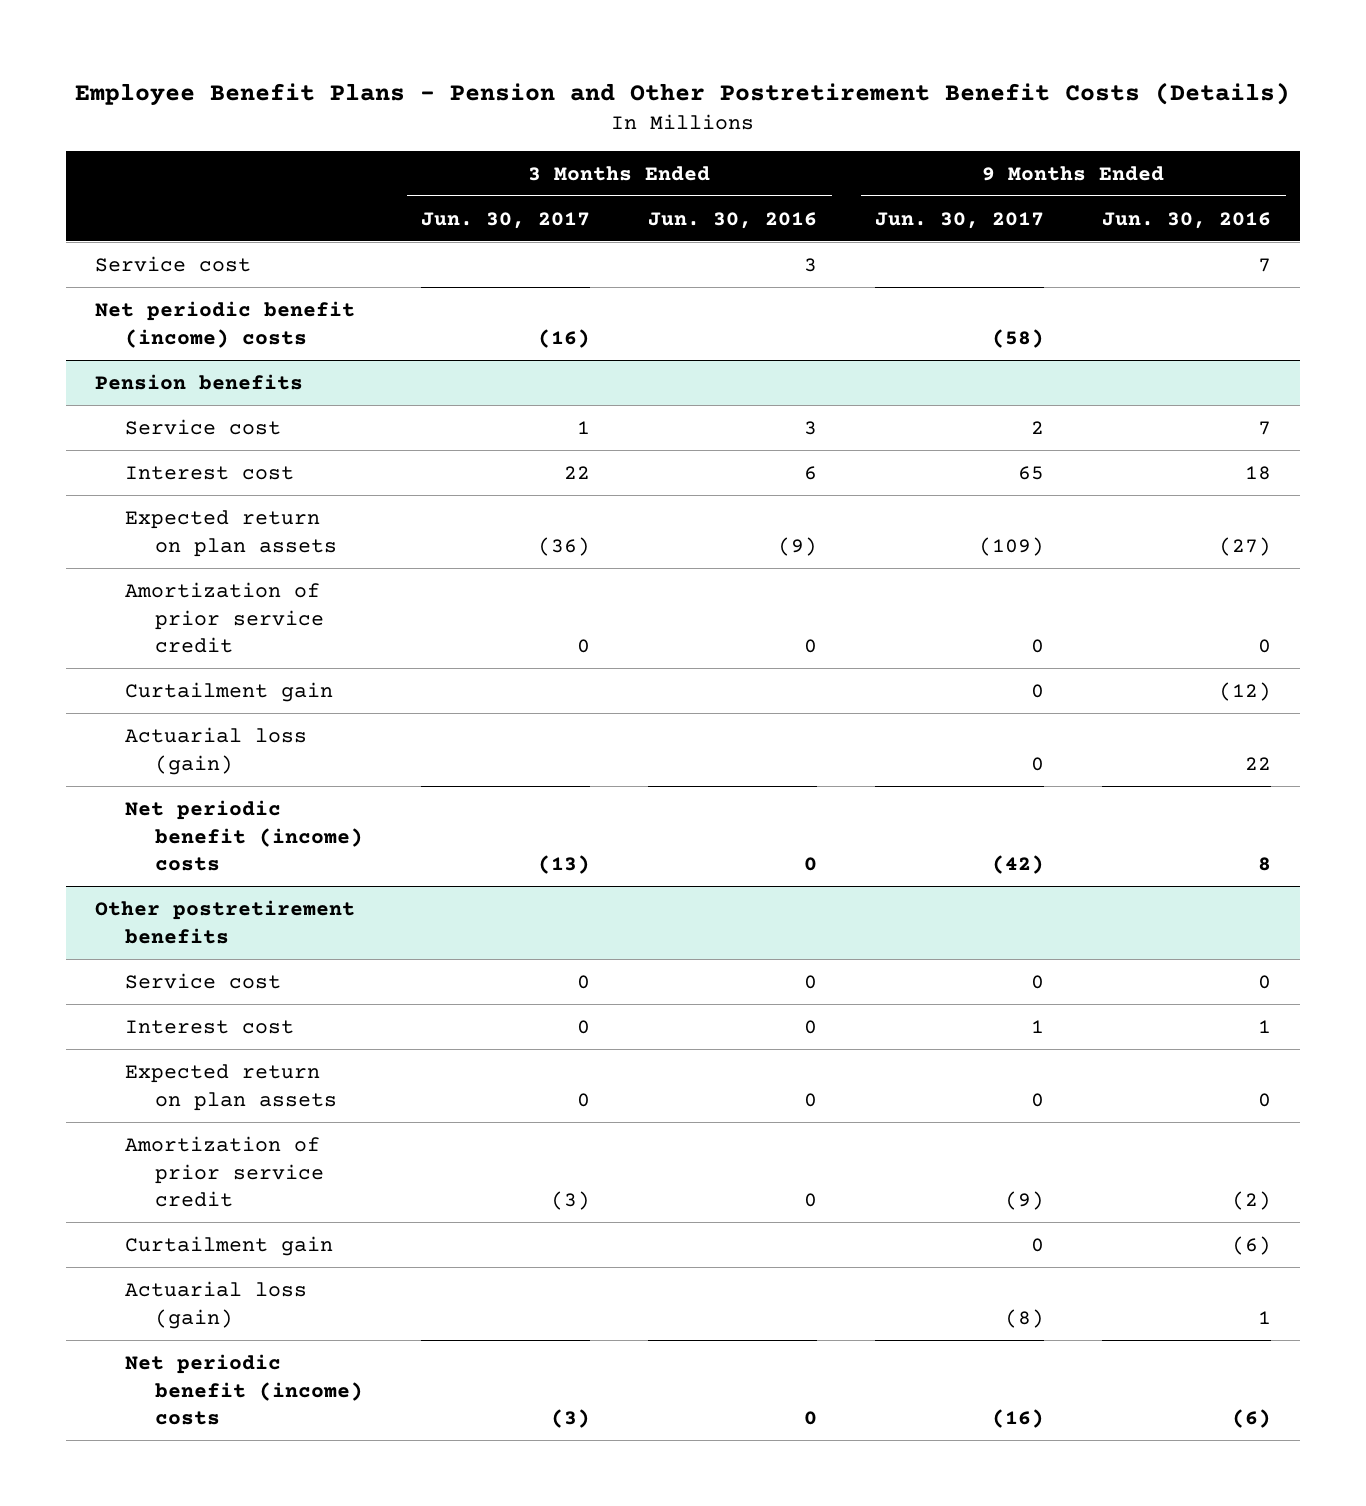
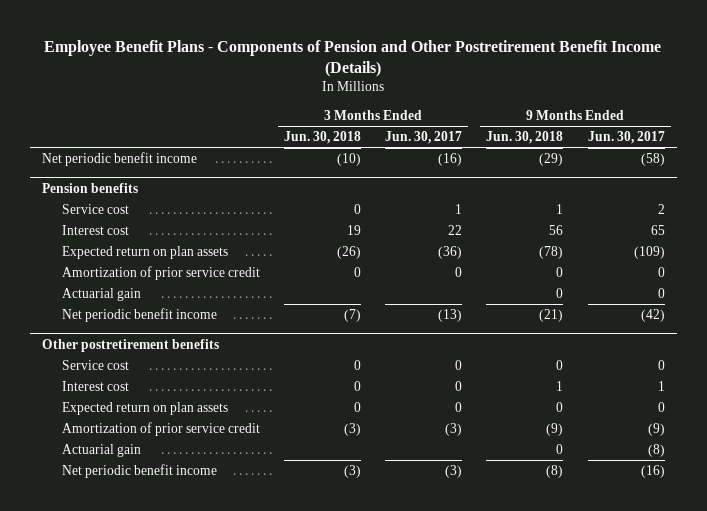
[75,81,1291,106] Employee Benefit Plans - Pension and Other Postretirement Benefit Costs (Details) -> [44,39,662,77] Employee Benefit Plans - Components of Pension and Other Postretirement Benefit Income (Details)
[648,211,818,229] Jun. 30, 2016 -> none
[1102,211,1272,229] Jun. 30, 2016 -> none
none -> [283,131,361,145] Jun. 30, 2018
none -> [486,131,564,145] Jun. 30, 2018
[94,255,251,272] Service cost -> none
[94,300,355,348] Net periodic benefit (income) costs -> [42,152,198,167] Net periodic benefit income
[125,681,334,702] Curtailment gain -> none
[125,726,308,775] Actuarial loss (gain) -> [61,288,141,302] Actuarial gain
[125,799,364,872] Net periodic benefit (income) costs -> [61,308,217,323] Net periodic benefit income
[125,1235,334,1256] Curtailment gain -> none
[125,1280,308,1329] Actuarial loss (gain) -> [61,444,141,458] Actuarial gain
[125,1353,364,1426] Net periodic benefit (income) costs -> [61,464,217,479] Net periodic benefit income

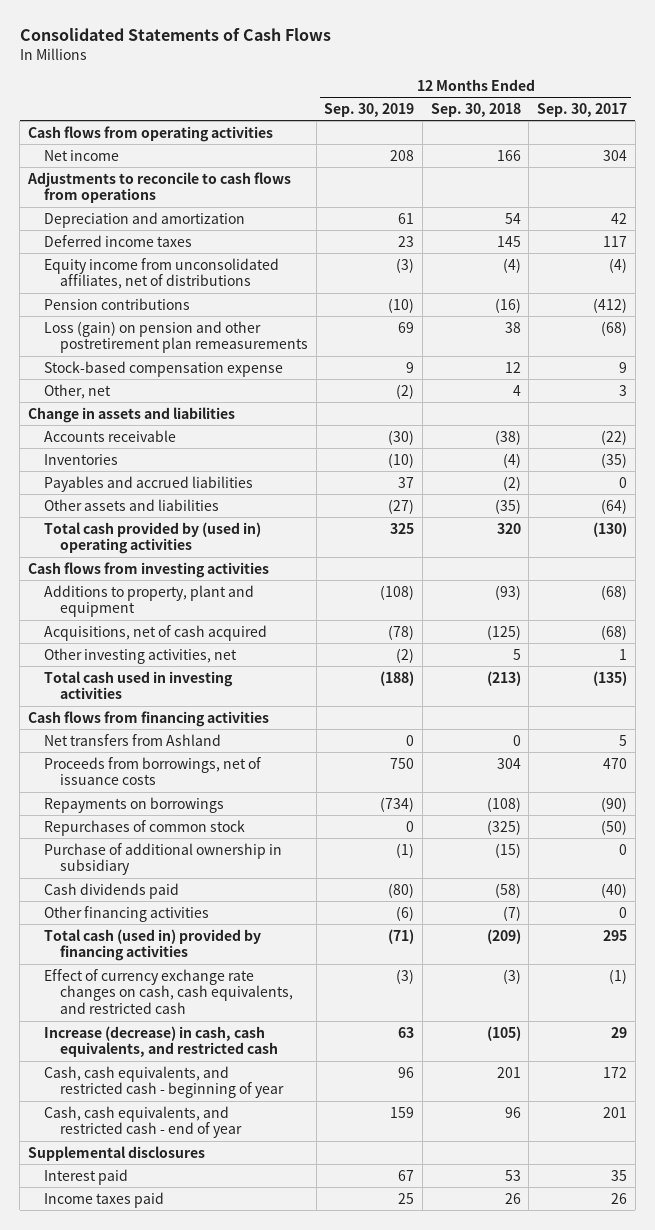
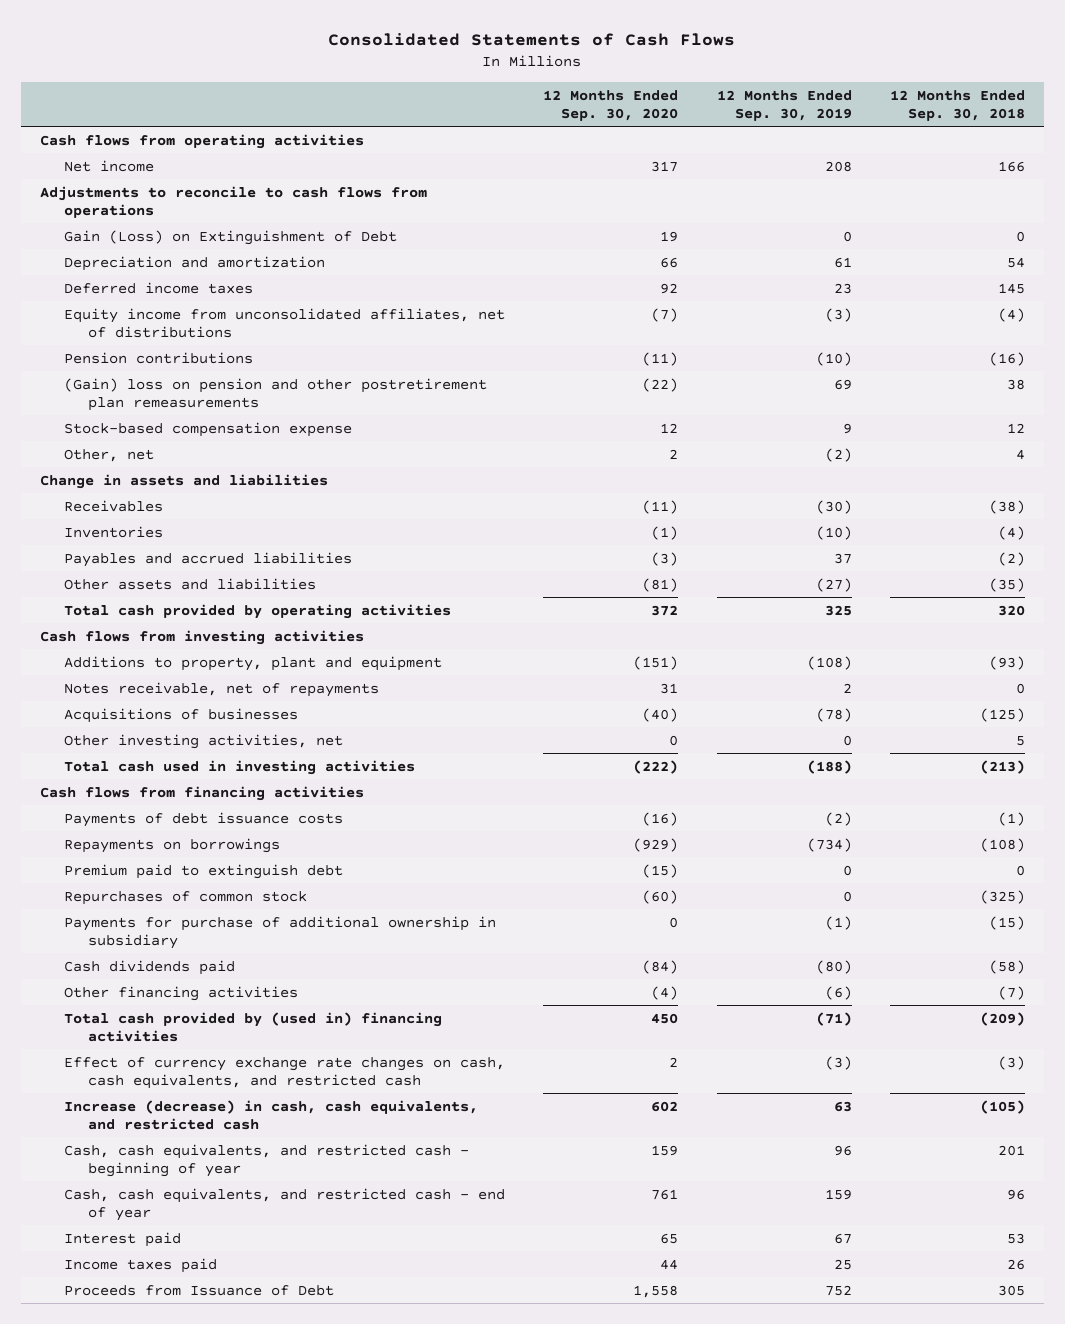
[536,102,627,117] Sep. 30, 2017 -> none
none -> [543,89,679,121] 12 Months Ended Sep. 30, 2020
none -> [64,229,398,245] Gain (Loss) on Extinguishment of Debt
[43,320,309,354] Loss (gain) on pension and other postretirement plan remeasurements -> [64,377,488,411] (Gain) loss on pension and other postretirement plan remeasurements
[43,429,176,442] Accounts receivable -> [64,499,164,512] Receivables
[43,521,261,555] Total cash provided by (used in) operating activities -> [64,603,452,619] Total cash provided by operating activities
none -> [64,681,380,697] Notes receivable, net of repayments
[43,624,267,641] Acquisitions, net of cash acquired -> [64,707,299,723] Acquisitions of businesses
[396,647,415,663] (2) -> [842,734,852,746] 0
[43,733,221,746] Net transfers from Ashland -> none
[43,756,261,786] Proceeds from borrowings, net of issuance costs -> none
none -> [64,811,344,827] Payments of debt issuance costs
none -> [64,863,344,879] Premium paid to extinguish debt
[43,842,282,876] Purchase of additional ownership in subsidiary -> [64,915,497,949] Payments for purchase of additional ownership in subsidiary
[43,928,261,962] Total cash (used in) provided by financing activities -> [64,1011,443,1042] Total cash provided by (used in) financing activities
[27,1145,205,1161] Supplemental disclosures -> none
none -> [64,1284,335,1296] Proceeds from Issuance of Debt

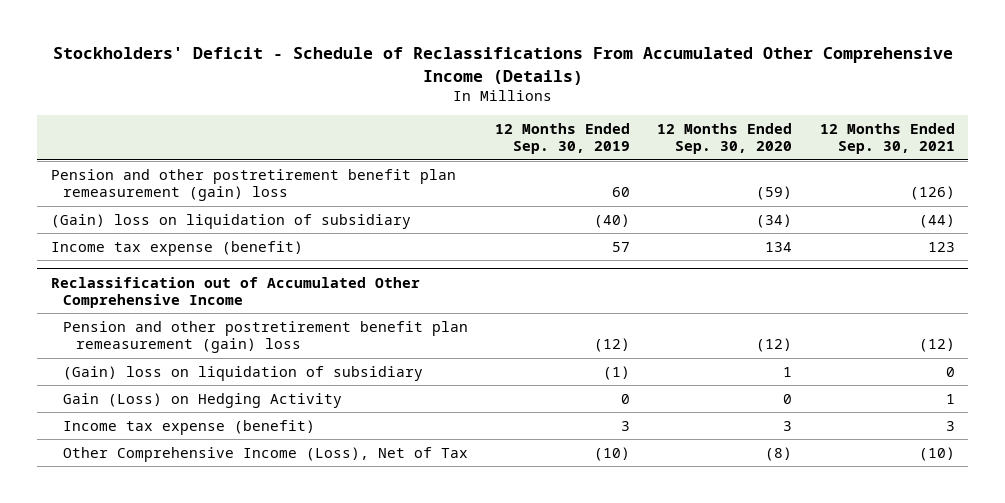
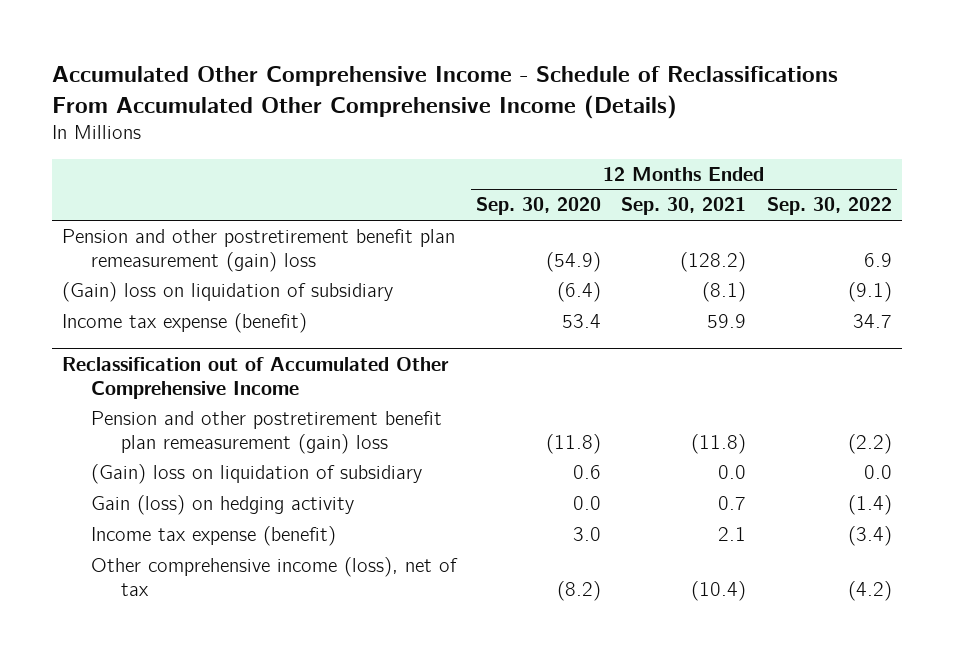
[52,47,953,85] Stockholders' Deficit - Schedule of Reclassifications From Accumulated Other Comprehensive Income (Details) -> [51,66,838,119] Accumulated Other Comprehensive Income - Schedule of Reclassifications From Accumulated Other Comprehensive Income (Details)
[495,122,631,155] 12 Months Ended Sep. 30, 2019 -> none
none -> [766,197,892,216] Sep. 30, 2022
[756,186,793,201] (59) -> [546,251,602,272] (54.9)
[909,186,955,201] (126) -> [680,251,747,272] (128.2)
[756,213,793,228] (34) -> [557,282,602,303] (6.4)
[918,213,955,228] (44) -> [702,282,747,303] (8.1)
[765,241,793,252] 134 -> [562,314,602,329] 53.4
[927,241,955,252] 123 -> [707,314,747,329] 59.9
[756,338,793,353] (12) -> [546,433,602,454] (11.8)
[918,338,955,353] (12) -> [691,433,747,454] (11.8)
[783,366,793,377] 1 -> [573,465,602,480] 0.6
[945,366,955,377] 0 -> [718,465,747,480] 0.0
[63,392,343,408] Gain (Loss) on Hedging Activity -> [91,495,355,516] Gain (loss) on hedging activity
[783,393,793,404] 0 -> [573,496,602,511] 0.0
[945,393,955,404] 1 -> [718,496,747,511] 0.7
[783,420,793,431] 3 -> [573,527,602,542] 3.0
[945,420,955,431] 3 -> [718,527,747,542] 2.1
[63,446,469,462] Other Comprehensive Income (Loss), Net of Tax -> [91,557,459,596] Other comprehensive income (loss), net of tax
[765,446,793,461] (8) -> [557,580,602,601] (8.2)
[918,446,955,461] (10) -> [691,580,747,601] (10.4)

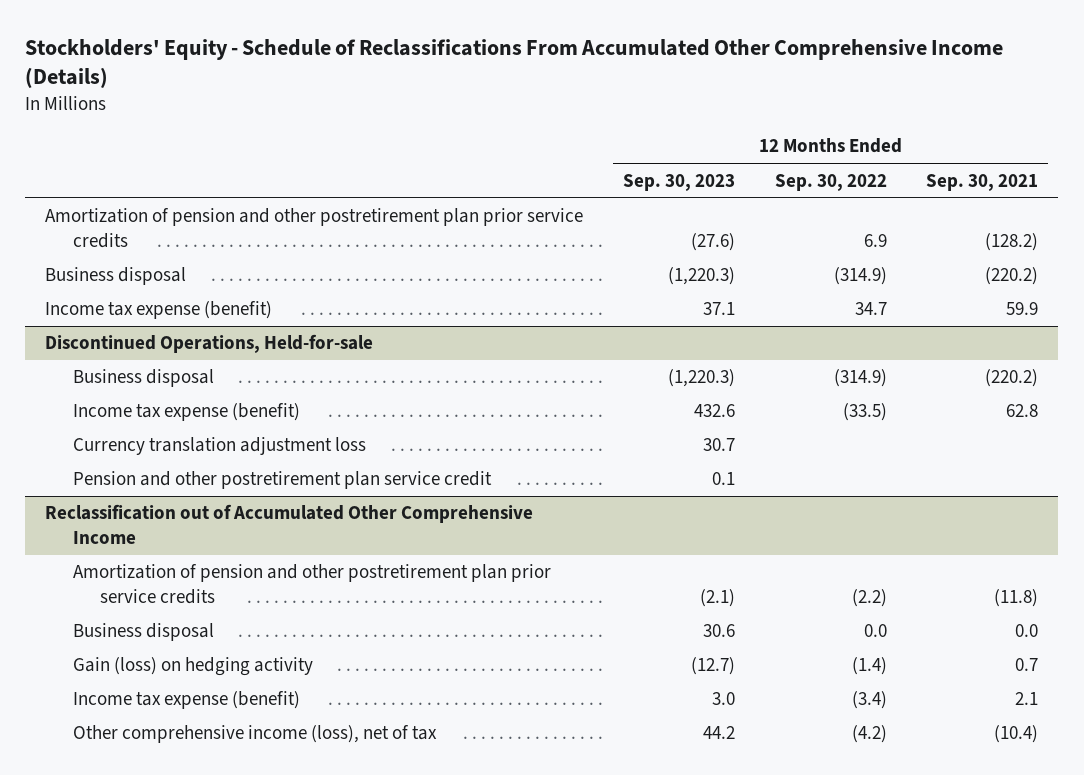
[51,66,838,119] Accumulated Other Comprehensive Income - Schedule of Reclassifications From Accumulated Other Comprehensive Income (Details) -> [25,38,1004,89] Stockholders' Equity - Schedule of Reclassifications From Accumulated Other Comprehensive Income (Details)
[476,197,602,216] Sep. 30, 2020 -> none
none -> [623,173,736,191] Sep. 30, 2023
[61,282,393,303] (Gain) loss on liquidation of subsidiary -> none
[61,229,455,272] Pension and other postretirement benefit plan remeasurement (gain) loss -> [45,208,584,248] Amortization of pension and other postretirement plan prior service credits
none -> [45,267,187,286] Business disposal
none -> [45,334,374,354] Discontinued Operations, Held-for-sale
none -> [72,369,214,388] Business disposal
none -> [72,403,300,422] Income tax expense (benefit)
none -> [72,437,366,456] Currency translation adjustment loss
none -> [72,471,492,490] Pension and other postretirement plan service credit
[91,464,423,485] (Gain) loss on liquidation of subsidiary -> none
[91,411,443,454] Pension and other postretirement benefit plan remeasurement (gain) loss -> [72,564,551,604] Amortization of pension and other postretirement plan prior service credits
none -> [72,623,214,642] Business disposal

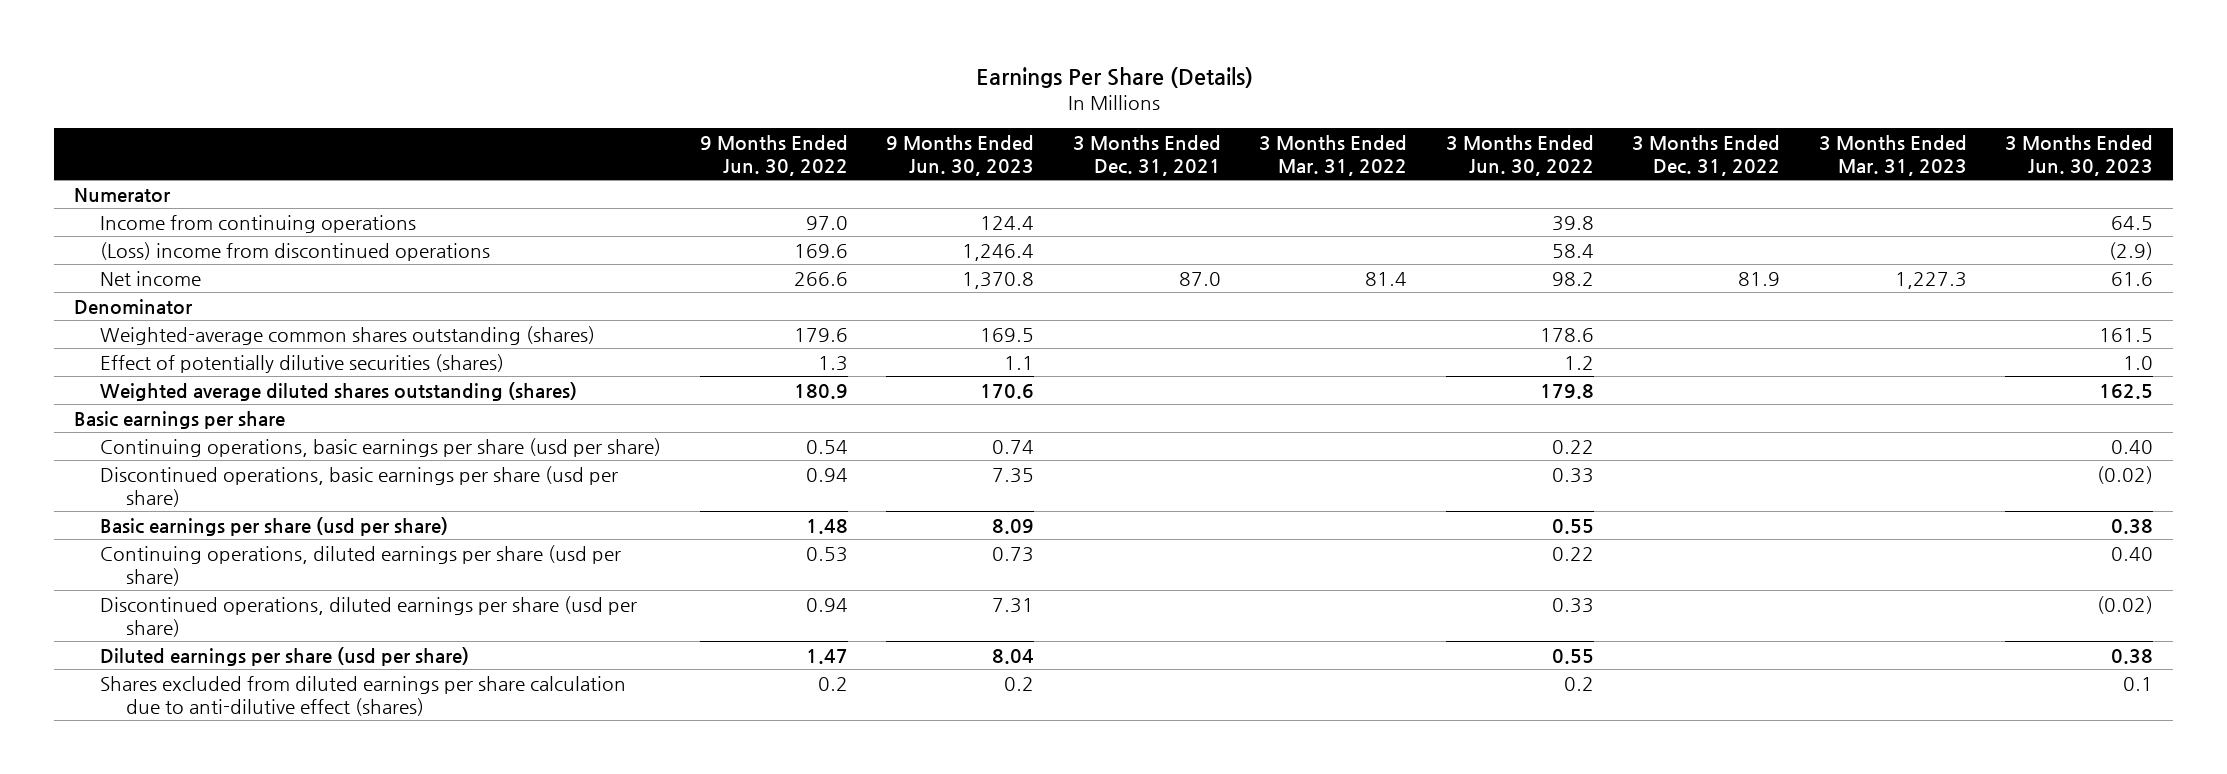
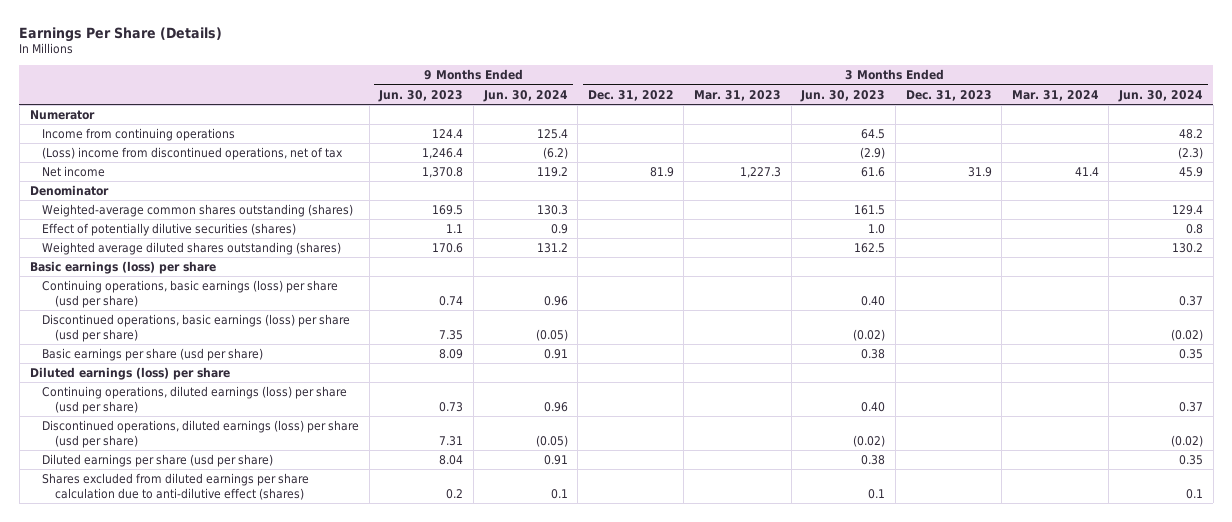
[699,134,848,176] 9 Months Ended Jun. 30, 2022 -> none
[1072,134,1221,176] 3 Months Ended Dec. 31, 2021 -> none
[1259,134,1408,176] 3 Months Ended Mar. 31, 2022 -> none
[1445,134,1594,176] 3 Months Ended Jun. 30, 2022 -> none
none -> [482,89,568,102] Jun. 30, 2024
none -> [905,89,992,101] Dec. 31, 2023
none -> [1011,89,1099,101] Mar. 31, 2024
none -> [1117,89,1203,102] Jun. 30, 2024
[100,241,491,261] (Loss) income from discontinued operations -> [42,147,344,161] (Loss) income from discontinued operations, net of tax
[73,410,285,429] Basic earnings per share -> [29,261,216,275] Basic earnings (loss) per share
[100,437,662,457] Continuing operations, basic earnings per share (usd per share) -> [42,280,339,308] Continuing operations, basic earnings (loss) per share (usd per share)
[100,465,619,507] Discontinued operations, basic earnings per share (usd per share) -> [42,314,351,342] Discontinued operations, basic earnings (loss) per share (usd per share)
none -> [29,367,230,381] Diluted earnings (loss) per share
[100,544,622,586] Continuing operations, diluted earnings per share (usd per share) -> [42,386,348,414] Continuing operations, diluted earnings (loss) per share (usd per share)
[100,595,638,637] Discontinued operations, diluted earnings per share (usd per share) -> [42,420,360,448] Discontinued operations, diluted earnings (loss) per share (usd per share)

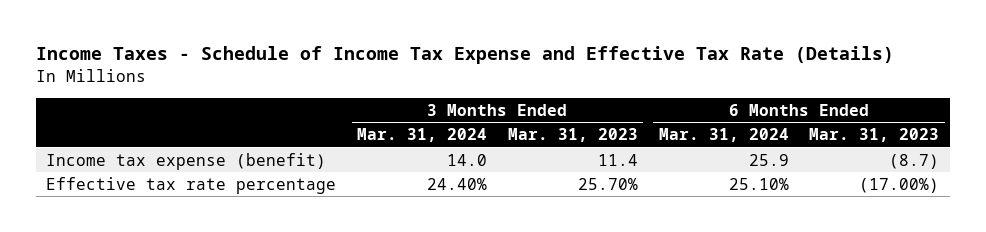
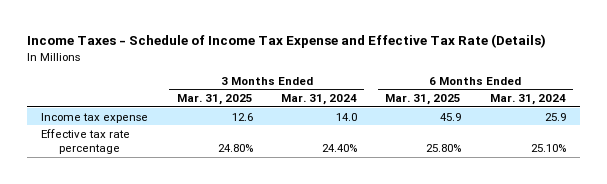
[507,128,638,143] Mar. 31, 2023 -> none
[809,128,940,143] Mar. 31, 2023 -> none
none -> [176,94,253,106] Mar. 31, 2025
none -> [385,94,462,106] Mar. 31, 2025
[46,152,327,170] Income tax expense (benefit) -> [41,112,149,123] Income tax expense

